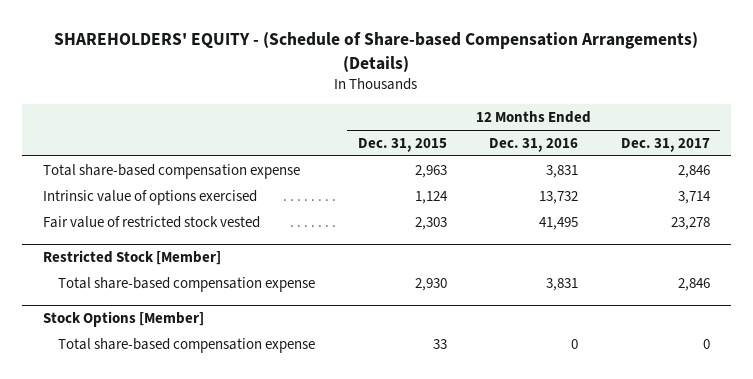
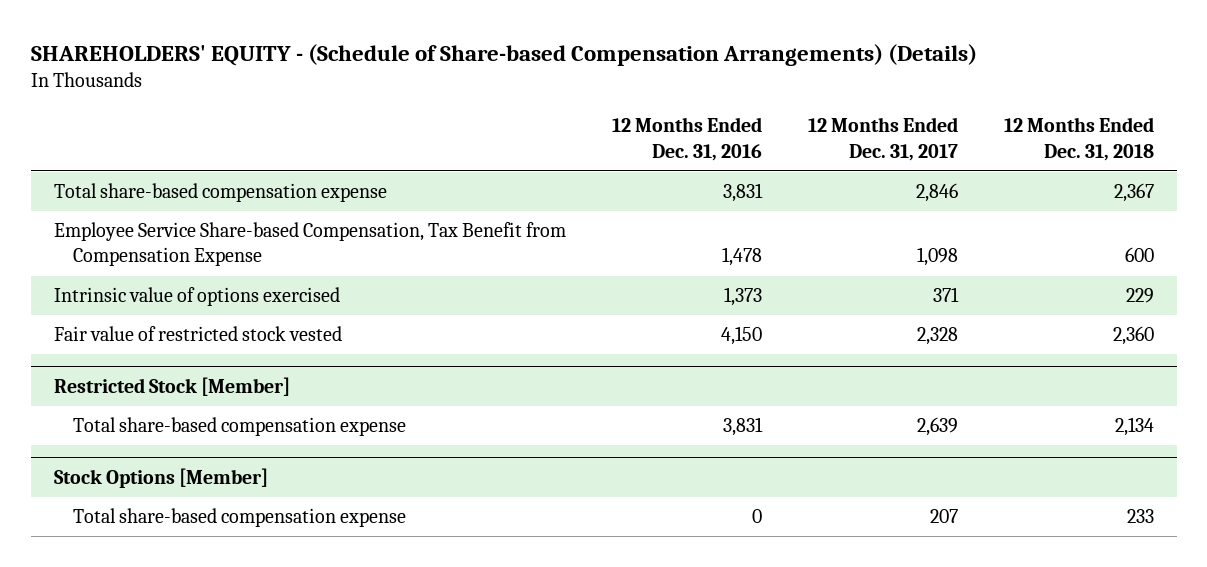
[357,138,447,153] Dec. 31, 2015 -> none
none -> [1003,117,1154,161] 12 Months Ended Dec. 31, 2018
none -> [53,222,566,267] Employee Service Share-based Compensation, Tax Benefit from Compensation Expense
[539,190,579,204] 13,732 -> [723,287,762,307] 1,373
[677,190,711,204] 3,714 -> [932,287,959,303] 371
[539,216,579,230] 41,495 -> [720,326,762,346] 4,150
[670,216,710,230] 23,278 -> [916,327,958,346] 2,328
[677,277,710,291] 2,846 -> [916,417,958,437] 2,639
[702,338,710,349] 0 -> [929,509,958,524] 207

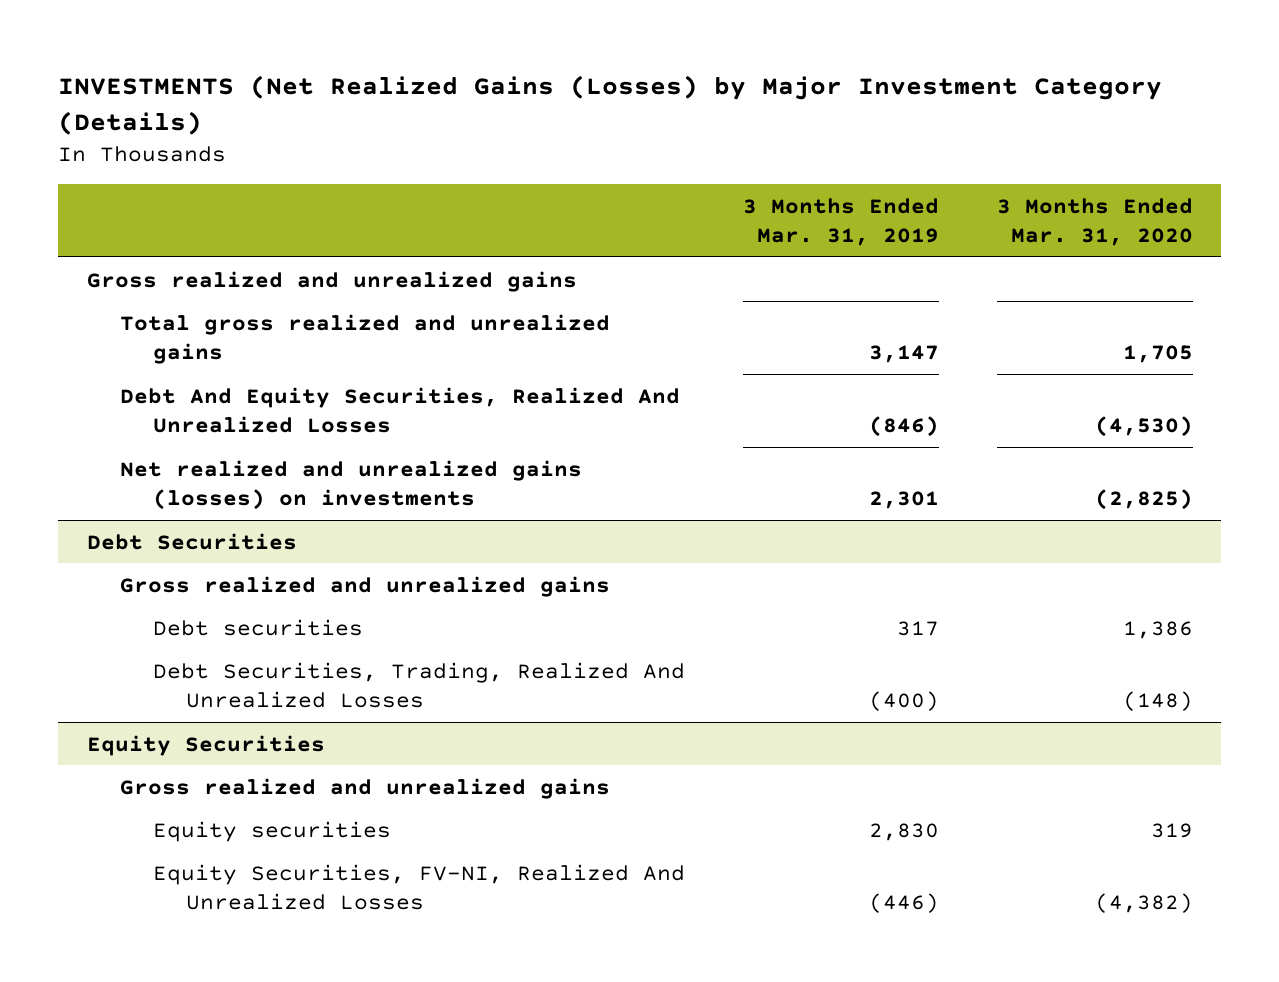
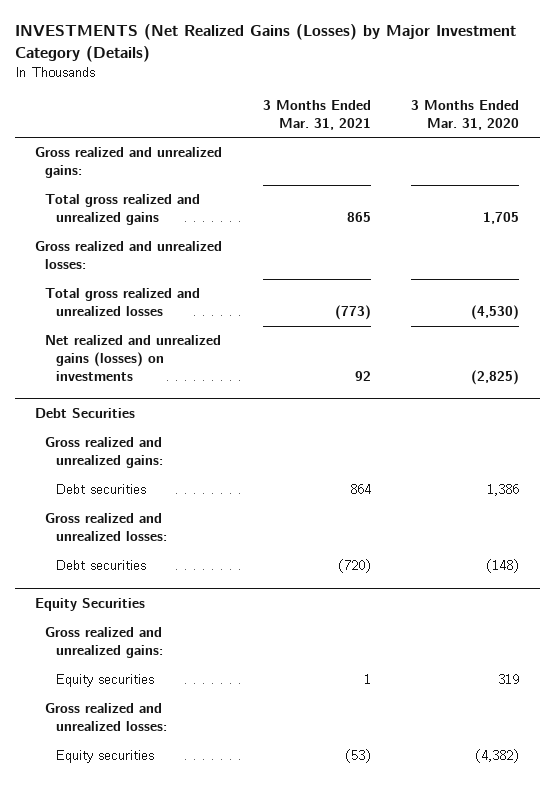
[742,197,939,246] 3 Months Ended Mar. 31, 2019 -> none
none -> [262,99,371,130] 3 Months Ended Mar. 31, 2021
[86,270,577,292] Gross realized and unrealized gains -> [35,147,223,179] Gross realized and unrealized gains:
none -> [35,241,223,270] Gross realized and unrealized losses:
[119,386,680,433] Debt And Equity Securities, Realized And Unrealized Losses -> [45,288,201,317] Total gross realized and unrealized losses
[119,575,610,597] Gross realized and unrealized gains -> [45,437,163,469] Gross realized and unrealized gains:
none -> [45,513,167,542] Gross realized and unrealized losses:
[152,661,685,708] Debt Securities, Trading, Realized And Unrealized Losses -> [55,560,146,571] Debt securities
[119,777,610,799] Gross realized and unrealized gains -> [45,627,163,659] Gross realized and unrealized gains:
none -> [45,703,167,732] Gross realized and unrealized losses:
[152,863,685,910] Equity Securities, FV-NI, Realized And Unrealized Losses -> [55,750,154,764] Equity securities

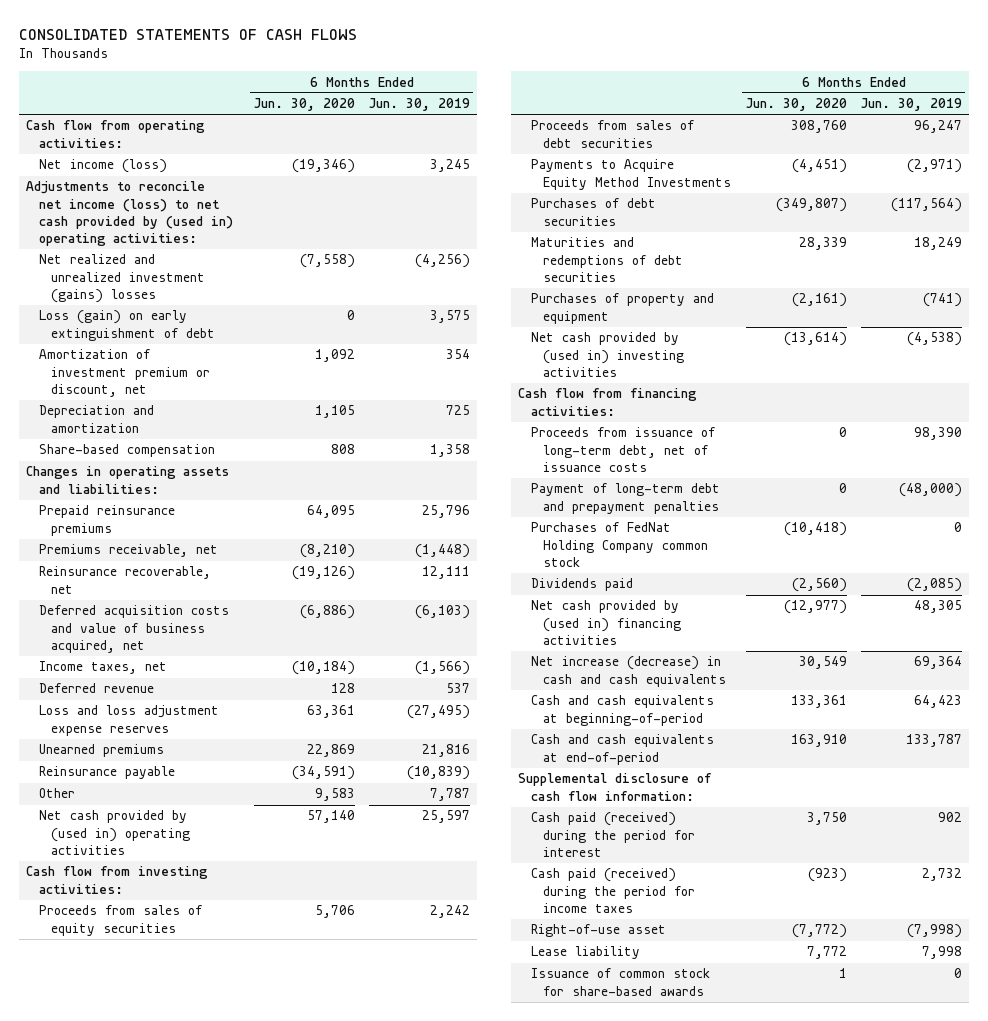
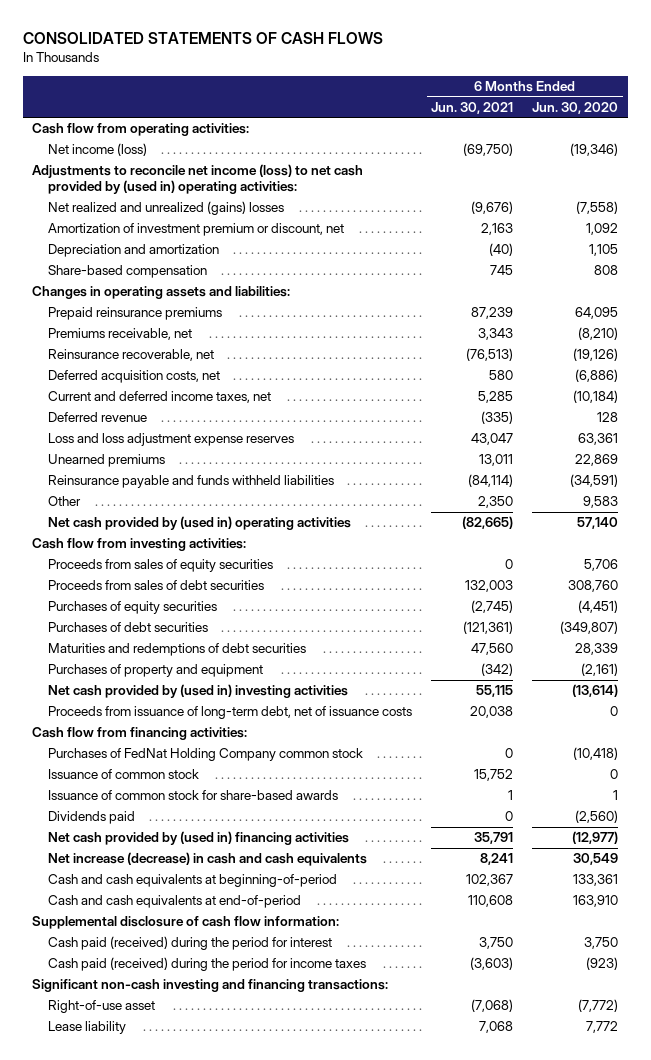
[368,98,470,112] Jun. 30, 2019 -> none
none -> [431,101,514,114] Jun. 30, 2021
[38,310,216,341] Loss (gain) on early extinguishment of debt -> none
[38,254,206,303] Net realized and unrealized investment (gains) losses -> [48,201,285,216] Net realized and unrealized (gains) losses
[38,605,229,653] Deferred acquisition costs and value of business acquired, net -> [48,370,221,384] Deferred acquisition costs, net
[38,661,167,675] Income taxes, net -> [48,391,272,404] Current and deferred income taxes, net
[38,766,175,780] Reinsurance payable -> [48,475,335,489] Reinsurance payable and funds withheld liabilities
[530,159,732,190] Payments to Acquire Equity Method Investments -> [48,601,218,615] Purchases of equity securities
[530,483,720,514] Payment of long-term debt and prepayment penalties -> none
[517,388,697,416] Cash flow from financing activities: -> [32,727,248,741] Cash flow from financing activities:
none -> [48,769,200,780] Issuance of common stock
[530,968,710,996] Issuance of common stock for share-based awards -> [48,790,339,801] Issuance of common stock for share-based awards
none -> [32,979,389,993] Significant non-cash investing and financing transactions:

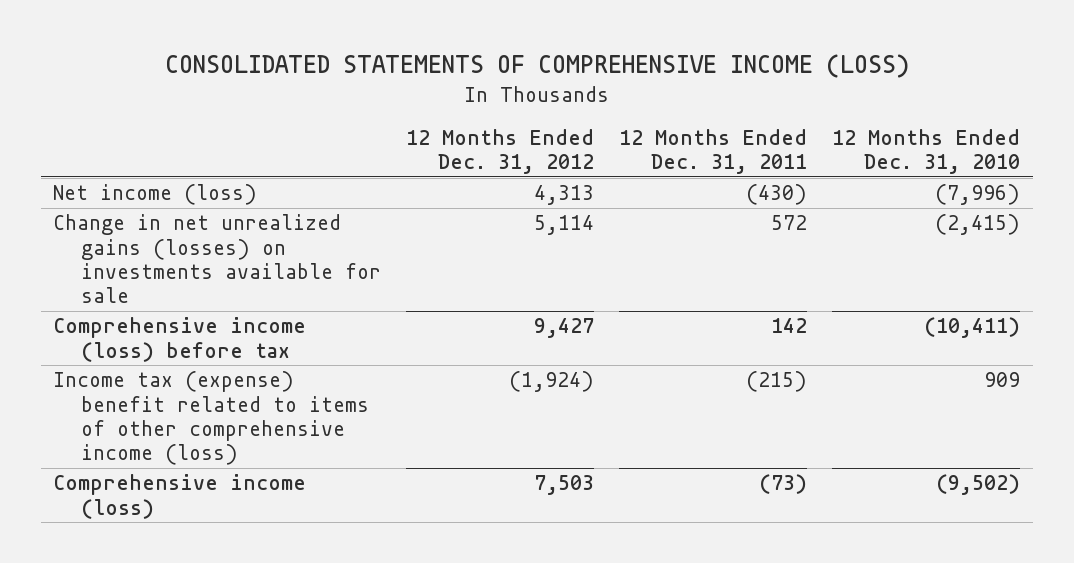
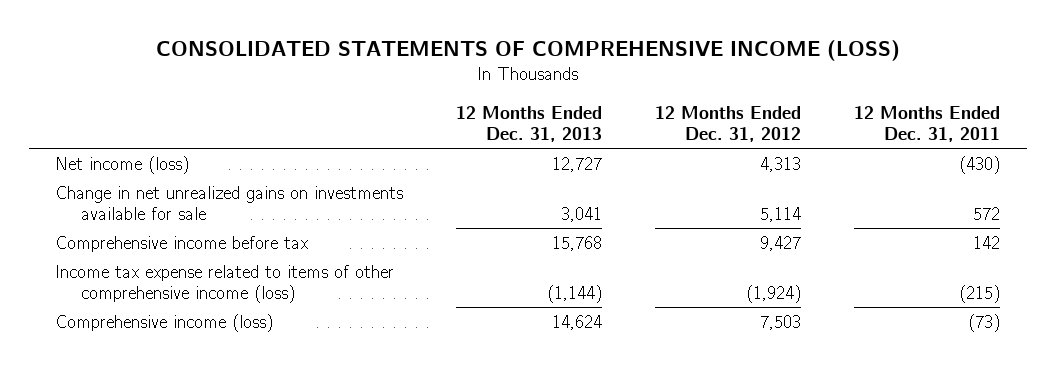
[832,128,1021,175] 12 Months Ended Dec. 31, 2010 -> none
none -> [456,105,603,142] 12 Months Ended Dec. 31, 2013
[53,214,381,304] Change in net unrealized gains (losses) on investments available for sale -> [55,185,404,220] Change in net unrealized gains on investments available for sale
[53,317,307,362] Comprehensive income (loss) before tax -> [55,235,309,252] Comprehensive income before tax
[53,371,369,466] Income tax (expense) benefit related to items of other comprehensive income (loss) -> [55,264,395,303] Income tax expense related to items of other comprehensive income (loss)

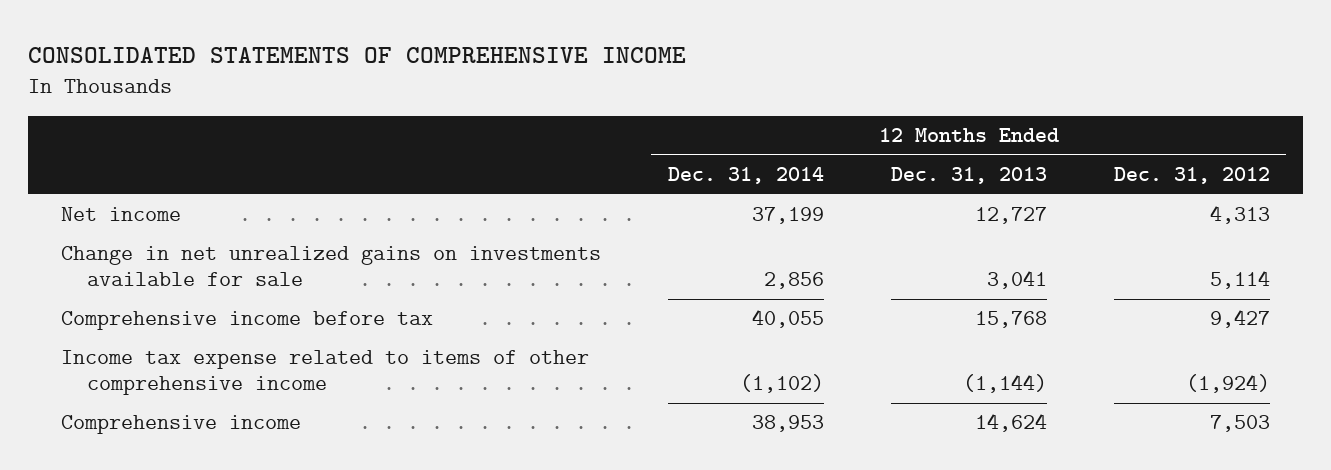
[155,40,900,62] CONSOLIDATED STATEMENTS OF COMPREHENSIVE INCOME (LOSS) -> [27,46,686,63] CONSOLIDATED STATEMENTS OF COMPREHENSIVE INCOME
[854,105,1001,142] 12 Months Ended Dec. 31, 2011 -> none
none -> [668,167,825,185] Dec. 31, 2014
[55,155,190,174] Net income (loss) -> [61,207,182,222] Net income
[55,264,395,303] Income tax expense related to items of other comprehensive income (loss) -> [61,350,590,396] Income tax expense related to items of other comprehensive income
[55,313,274,332] Comprehensive income (loss) -> [61,415,302,435] Comprehensive income

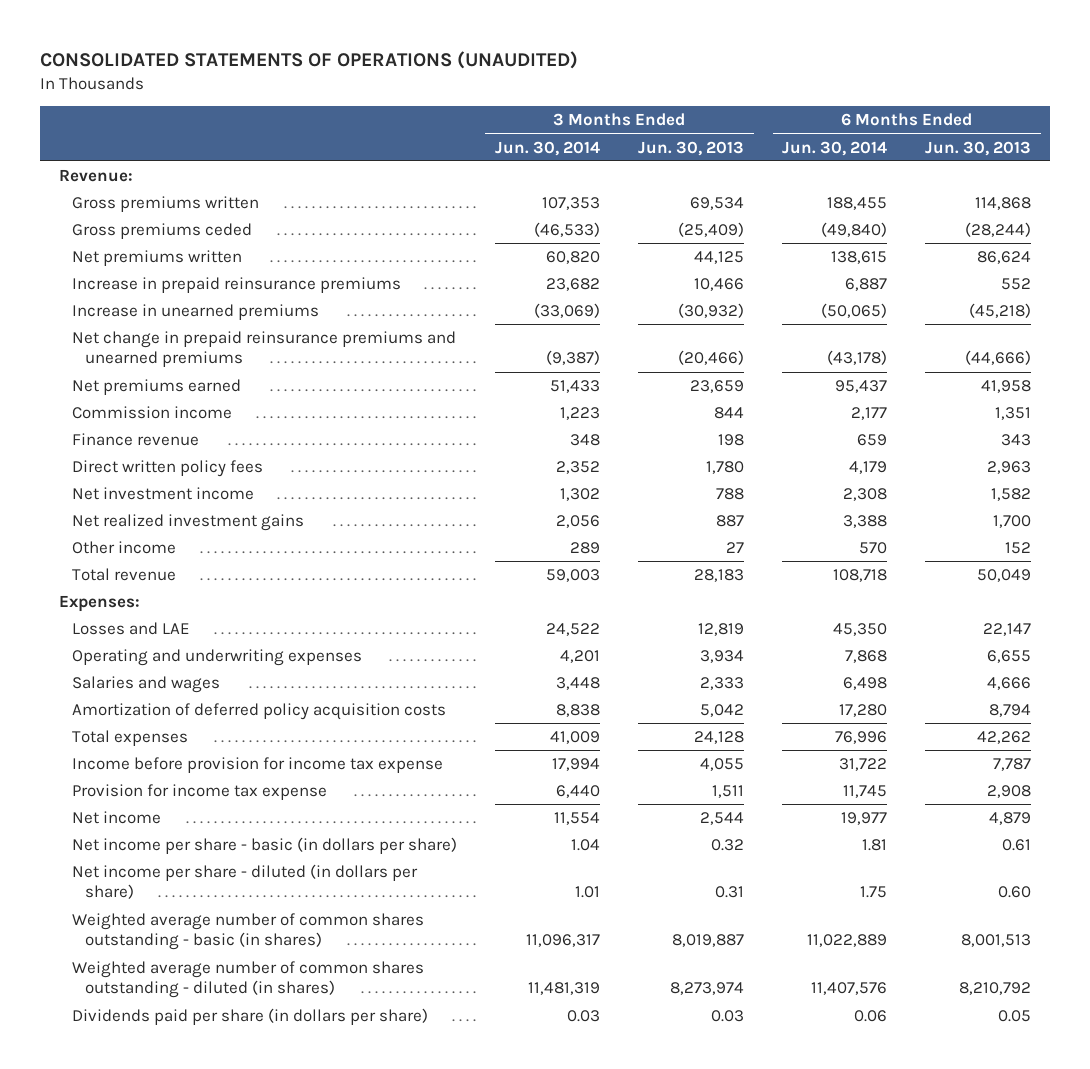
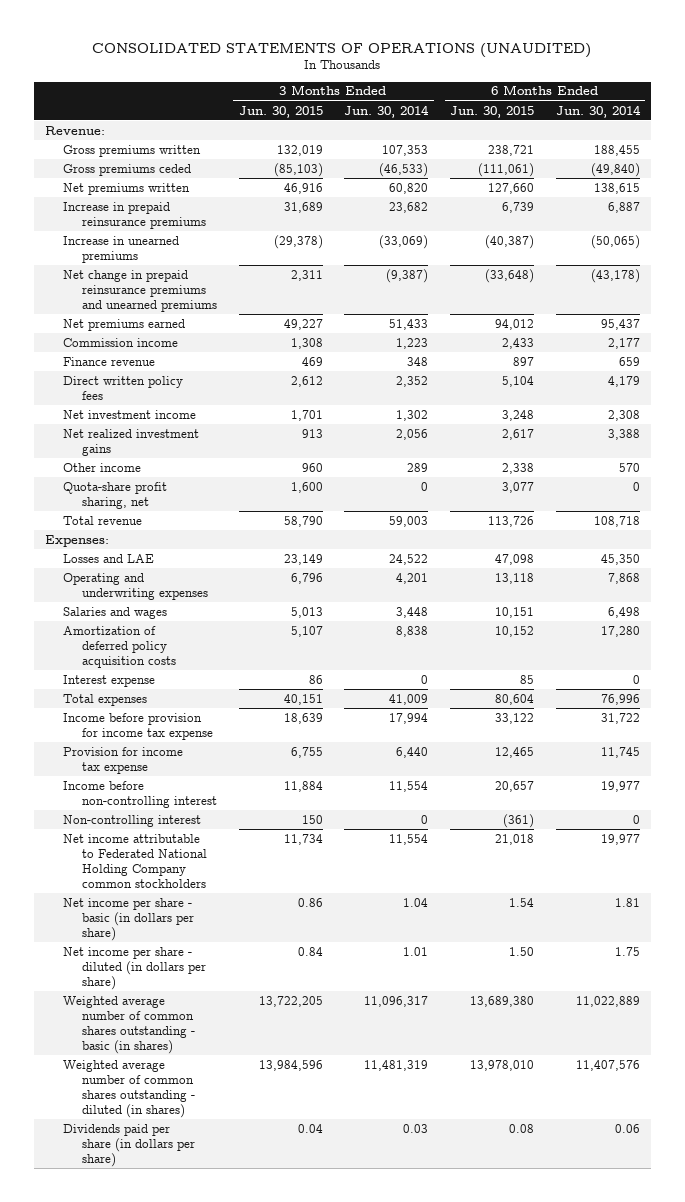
[637,140,744,156] Jun. 30, 2013 -> none
[925,140,1032,156] Jun. 30, 2013 -> none
none -> [238,105,323,118] Jun. 30, 2015
none -> [450,105,535,118] Jun. 30, 2015
none -> [63,481,168,509] Quota-share profit sharing, net
none -> [63,674,156,687] Interest expense
none -> [63,780,217,808] Income before non-controlling interest
none -> [63,814,202,827] Non-controlling interest
[71,810,161,824] Net income -> [63,833,207,888] Net income attributable to Federated National Holding Company common stockholders

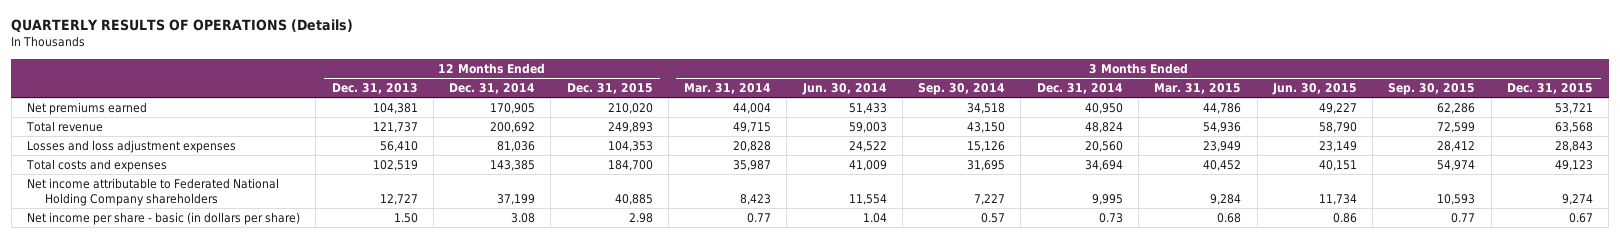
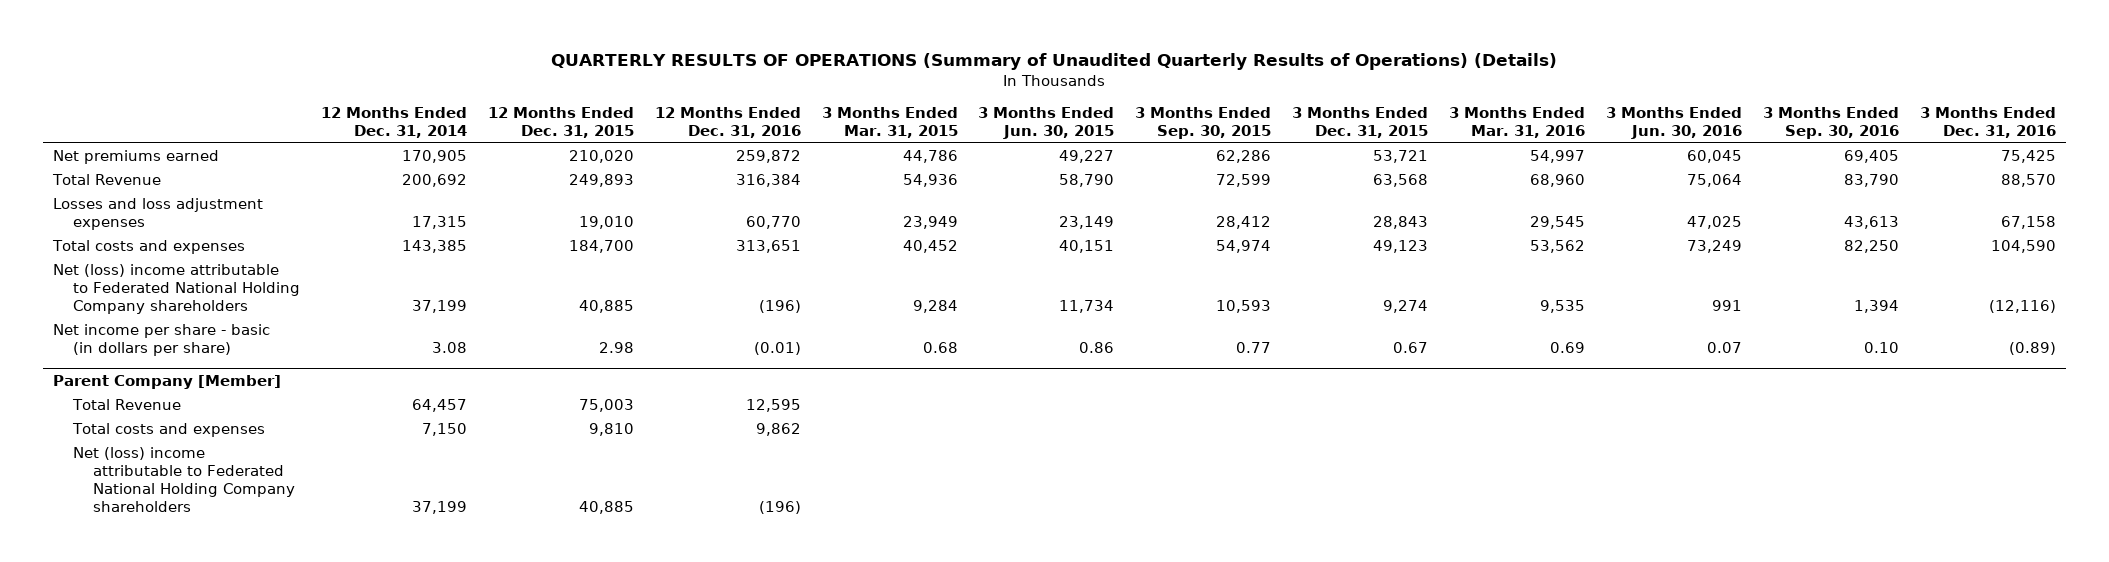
[11,19,354,34] QUARTERLY RESULTS OF OPERATIONS (Details) -> [551,52,1558,70] QUARTERLY RESULTS OF OPERATIONS (Summary of Unaudited Quarterly Results of Operations) (Details)
[331,83,418,95] Dec. 31, 2013 -> none
[684,83,772,95] Mar. 31, 2014 -> none
[801,83,887,96] Jun. 30, 2014 -> none
[918,83,1006,96] Sep. 30, 2014 -> none
[1036,83,1123,95] Dec. 31, 2014 -> none
none -> [654,107,801,138] 12 Months Ended Dec. 31, 2016
none -> [1449,107,1586,138] 3 Months Ended Mar. 31, 2016
none -> [1605,107,1742,139] 3 Months Ended Jun. 30, 2016
none -> [1762,107,1899,139] 3 Months Ended Sep. 30, 2016
none -> [1919,107,2056,138] 3 Months Ended Dec. 31, 2016
[25,121,103,133] Total revenue -> [52,174,162,186] Total Revenue
[497,141,536,153] 81,036 -> [412,216,468,230] 17,315
[607,141,653,153] 104,353 -> [578,216,634,230] 19,010
[26,178,279,206] Net income attributable to Federated National Holding Company shareholders -> [53,264,301,315] Net (loss) income attributable to Federated National Holding Company shareholders
none -> [53,375,282,390] Parent Company [Member]
none -> [72,399,182,411] Total Revenue
none -> [72,423,266,438] Total costs and expenses
none -> [73,447,296,512] Net (loss) income attributable to Federated National Holding Company shareholders

